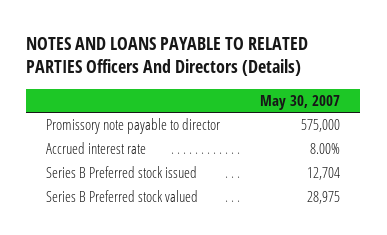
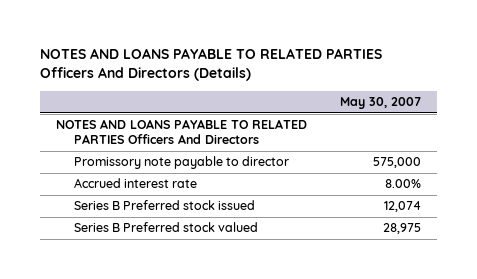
none -> [56,119,308,144] NOTES AND LOANS PAYABLE TO RELATED PARTIES Officers And Directors
[307,167,341,181] 12,704 -> [383,201,421,213] 12,074

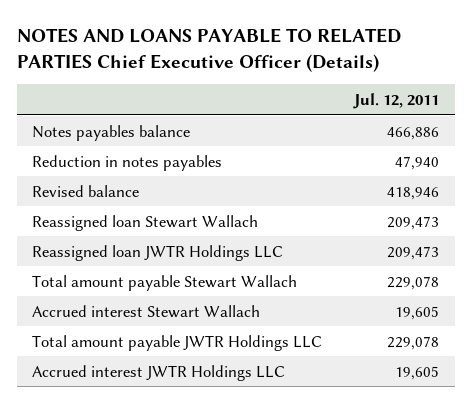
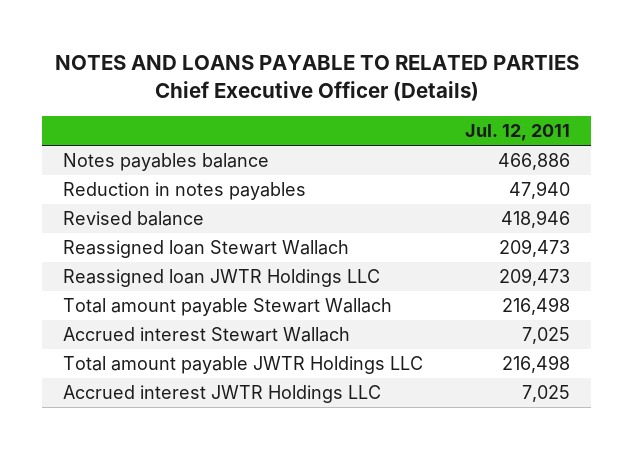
[387,275,440,290] 229,078 -> [502,297,571,316] 216,498
[395,305,440,320] 19,605 -> [522,327,571,345] 7,025
[387,335,440,350] 229,078 -> [502,355,571,374] 216,498
[395,365,440,380] 19,605 -> [522,385,571,403] 7,025

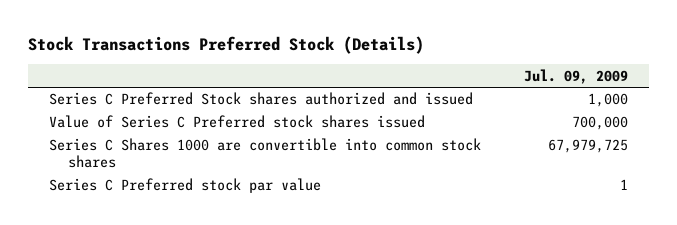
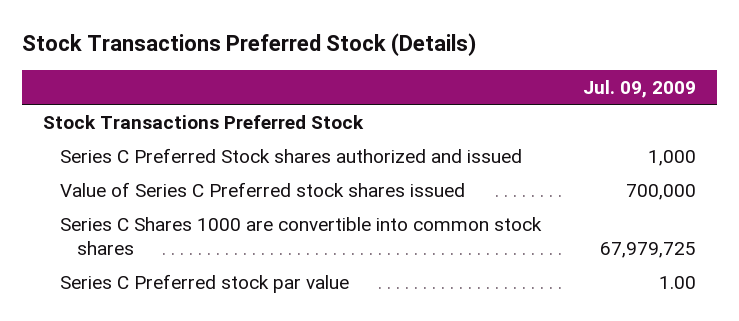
none -> [42,114,364,129] Stock Transactions Preferred Stock
[619,179,628,191] 1 -> [658,275,696,289] 1.00

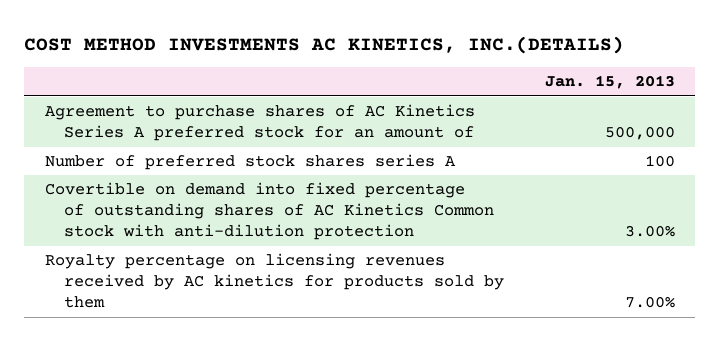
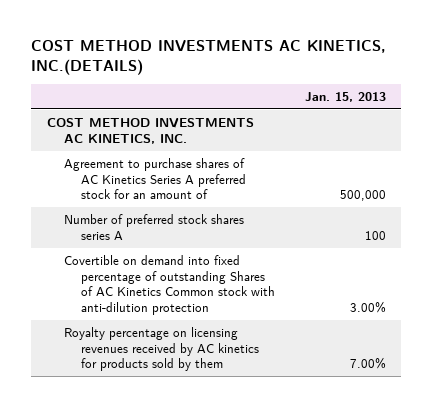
none -> [46,117,254,144] COST METHOD INVESTMENTS AC KINETICS, INC.
[44,182,494,241] Covertible on demand into fixed percentage of outstanding shares of AC Kinetics Common stock with anti-dilution protection -> [63,254,275,316] Covertible on demand into fixed percentage of outstanding Shares of AC Kinetics Common stock with anti-dilution protection

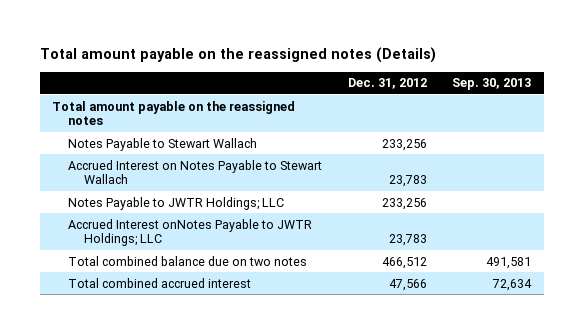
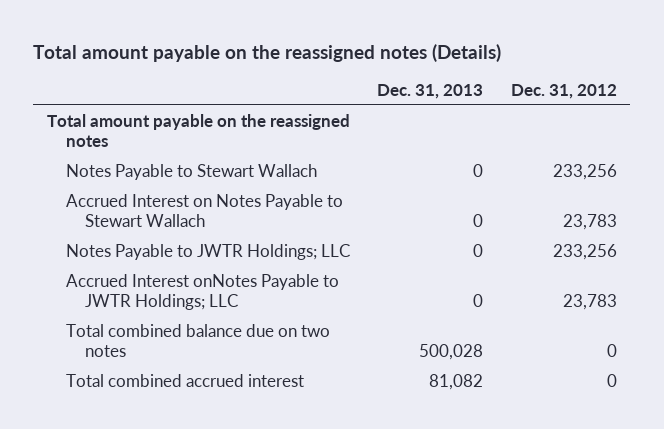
[452,78,532,91] Sep. 30, 2013 -> none
none -> [377,84,484,100] Dec. 31, 2013
[381,256,427,269] 466,512 -> [606,343,617,357] 0
[388,278,427,291] 47,566 -> [606,373,617,387] 0

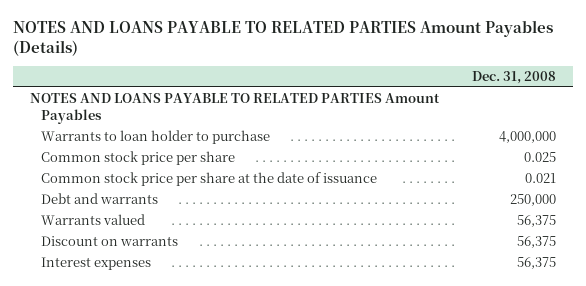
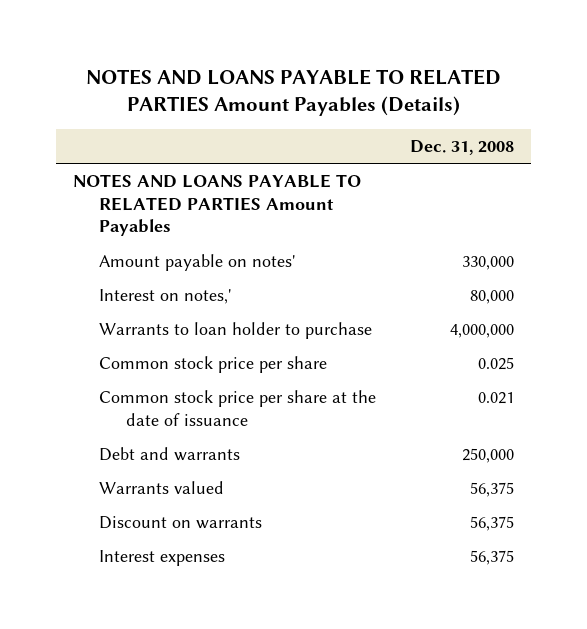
none -> [99,253,296,271] Amount payable on notes'
none -> [99,288,232,304] Interest on notes,'

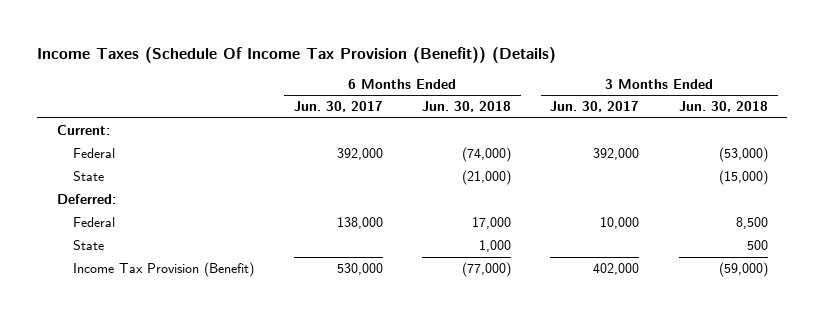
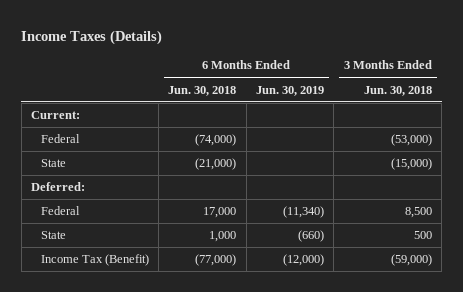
[37,46,557,63] Income Taxes (Schedule Of Income Tax Provision (Benefit)) (Details) -> [21,29,163,45] Income Taxes (Details)
[293,101,383,113] Jun. 30, 2017 -> none
[550,101,640,113] Jun. 30, 2017 -> none
none -> [256,85,325,96] Jun. 30, 2019
[73,262,255,278] Income Tax Provision (Benefit) -> [40,254,149,267] Income Tax (Benefit)

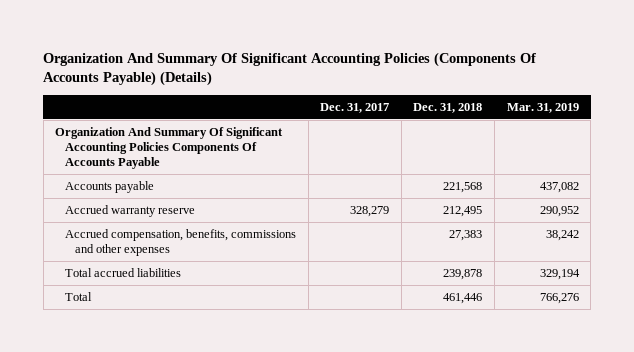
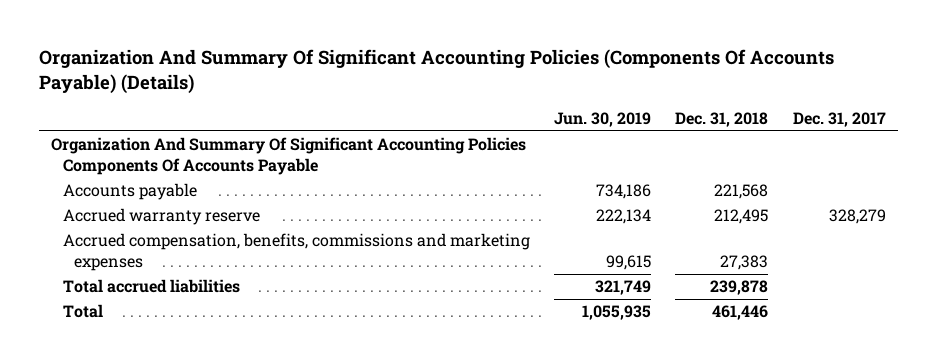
[506,102,579,113] Mar. 31, 2019 -> none
none -> [554,111,652,127] Jun. 30, 2019
[65,229,297,257] Accrued compensation, benefits, commissions and other expenses -> [62,233,530,272] Accrued compensation, benefits, commissions and marketing expenses

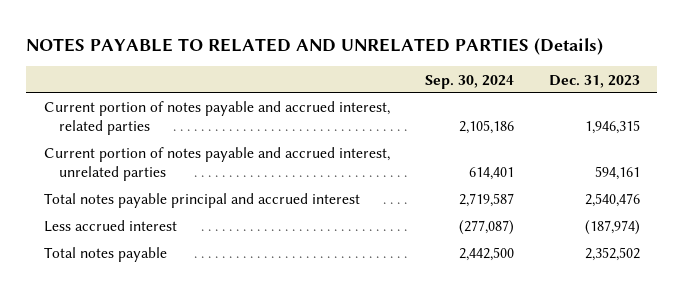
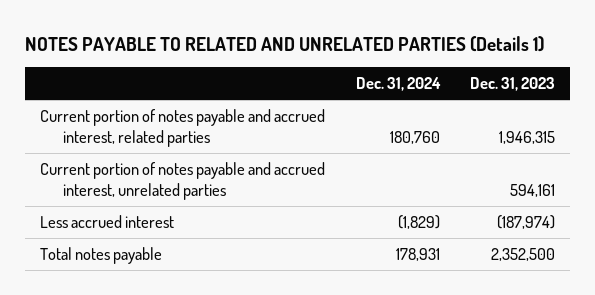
[26,37,604,55] NOTES PAYABLE TO RELATED AND UNRELATED PARTIES (Details) -> [24,35,544,52] NOTES PAYABLE TO RELATED AND UNRELATED PARTIES (Details 1)
[424,74,514,89] Sep. 30, 2024 -> none
none -> [355,77,441,92] Dec. 31, 2024
[43,193,360,209] Total notes payable principal and accrued interest -> none
[584,247,640,262] 2,352,502 -> [491,248,556,262] 2,352,500

